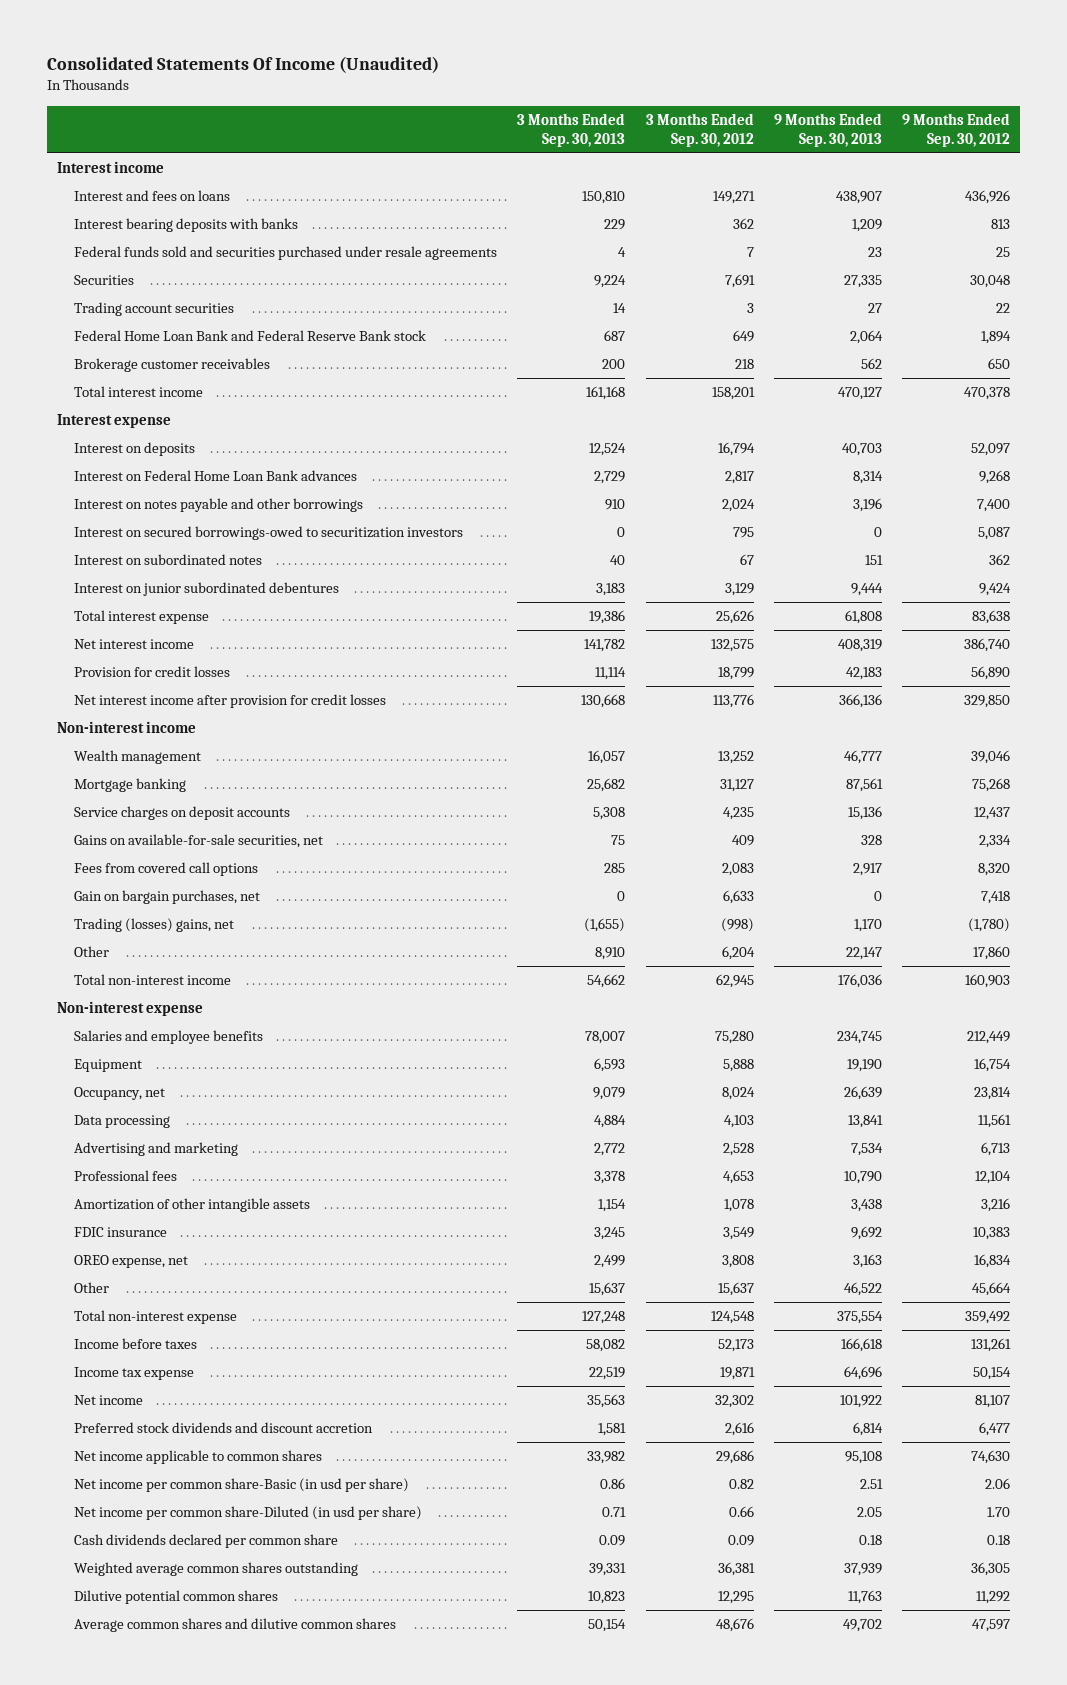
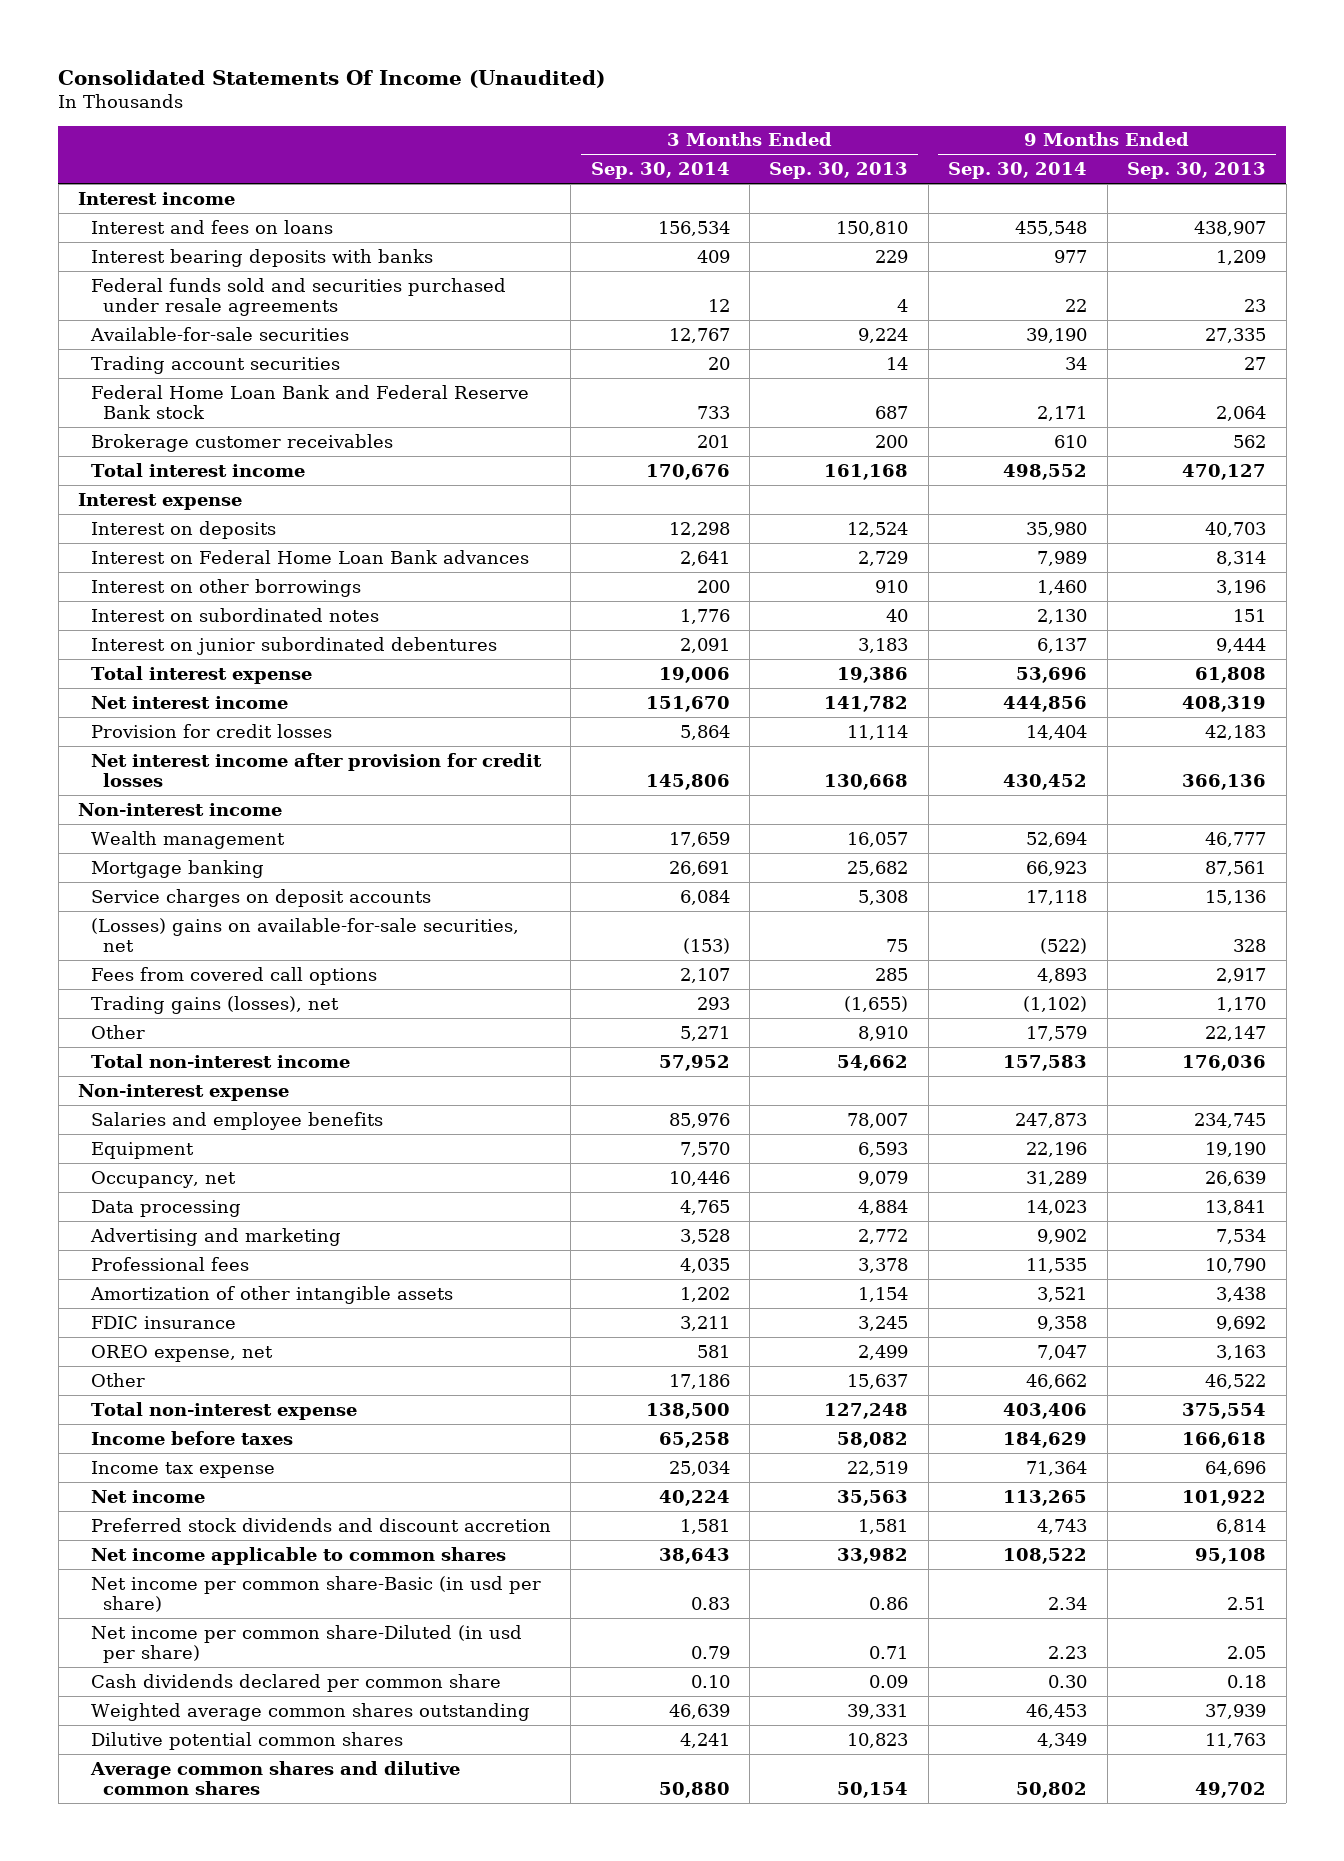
[645,112,754,148] 3 Months Ended Sep. 30, 2012 -> none
[902,112,1011,148] 9 Months Ended Sep. 30, 2012 -> none
none -> [590,162,730,180] Sep. 30, 2014
none -> [948,162,1088,180] Sep. 30, 2014
[74,275,135,286] Securities -> [89,326,349,341] Available-for-sale securities
[74,526,464,541] Interest on secured borrowings-owed to securitization investors -> none
[74,498,364,513] Interest on notes payable and other borrowings -> [90,578,361,597] Interest on other borrowings
[74,834,324,849] Gains on available-for-sale securities, net -> [90,917,519,953] (Losses) gains on available-for-sale securities, net
[74,890,261,905] Gain on bargain purchases, net -> none
[74,918,235,933] Trading (losses) gains, net -> [90,995,339,1014] Trading gains (losses), net

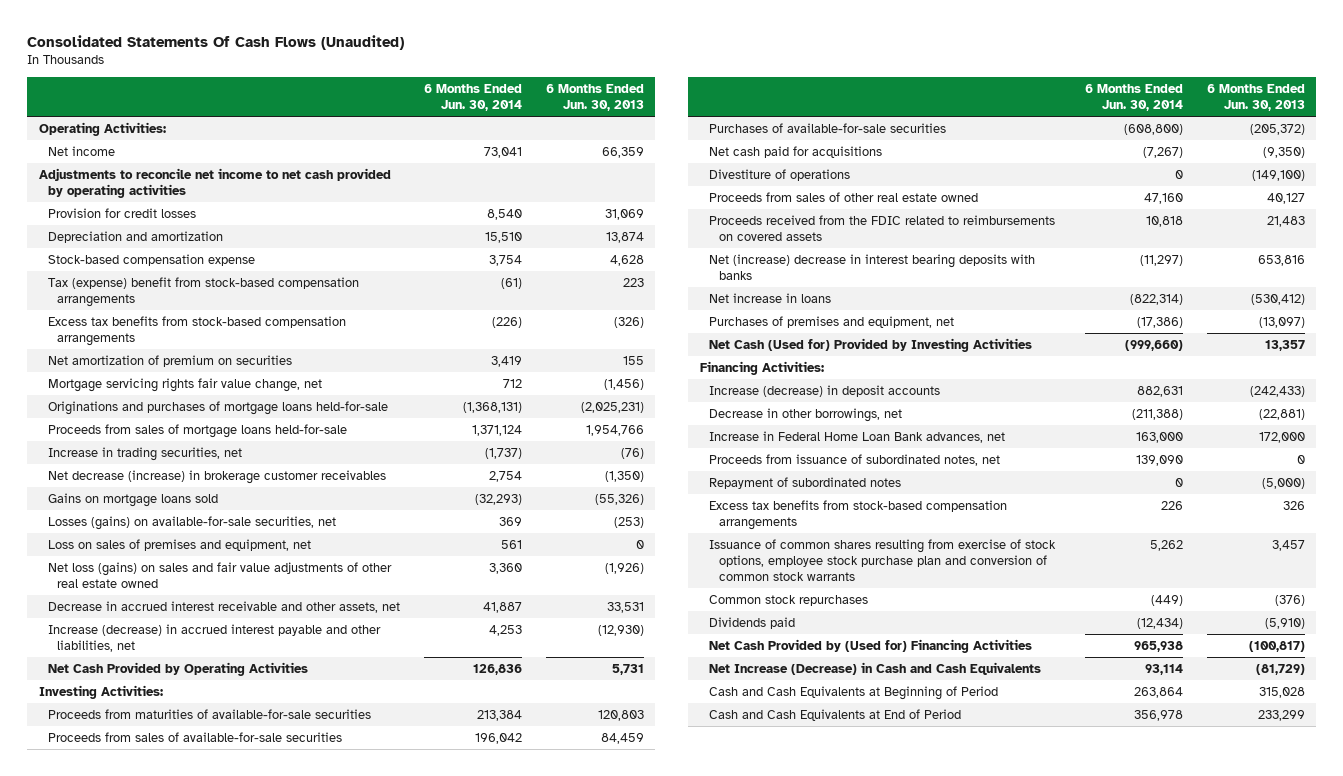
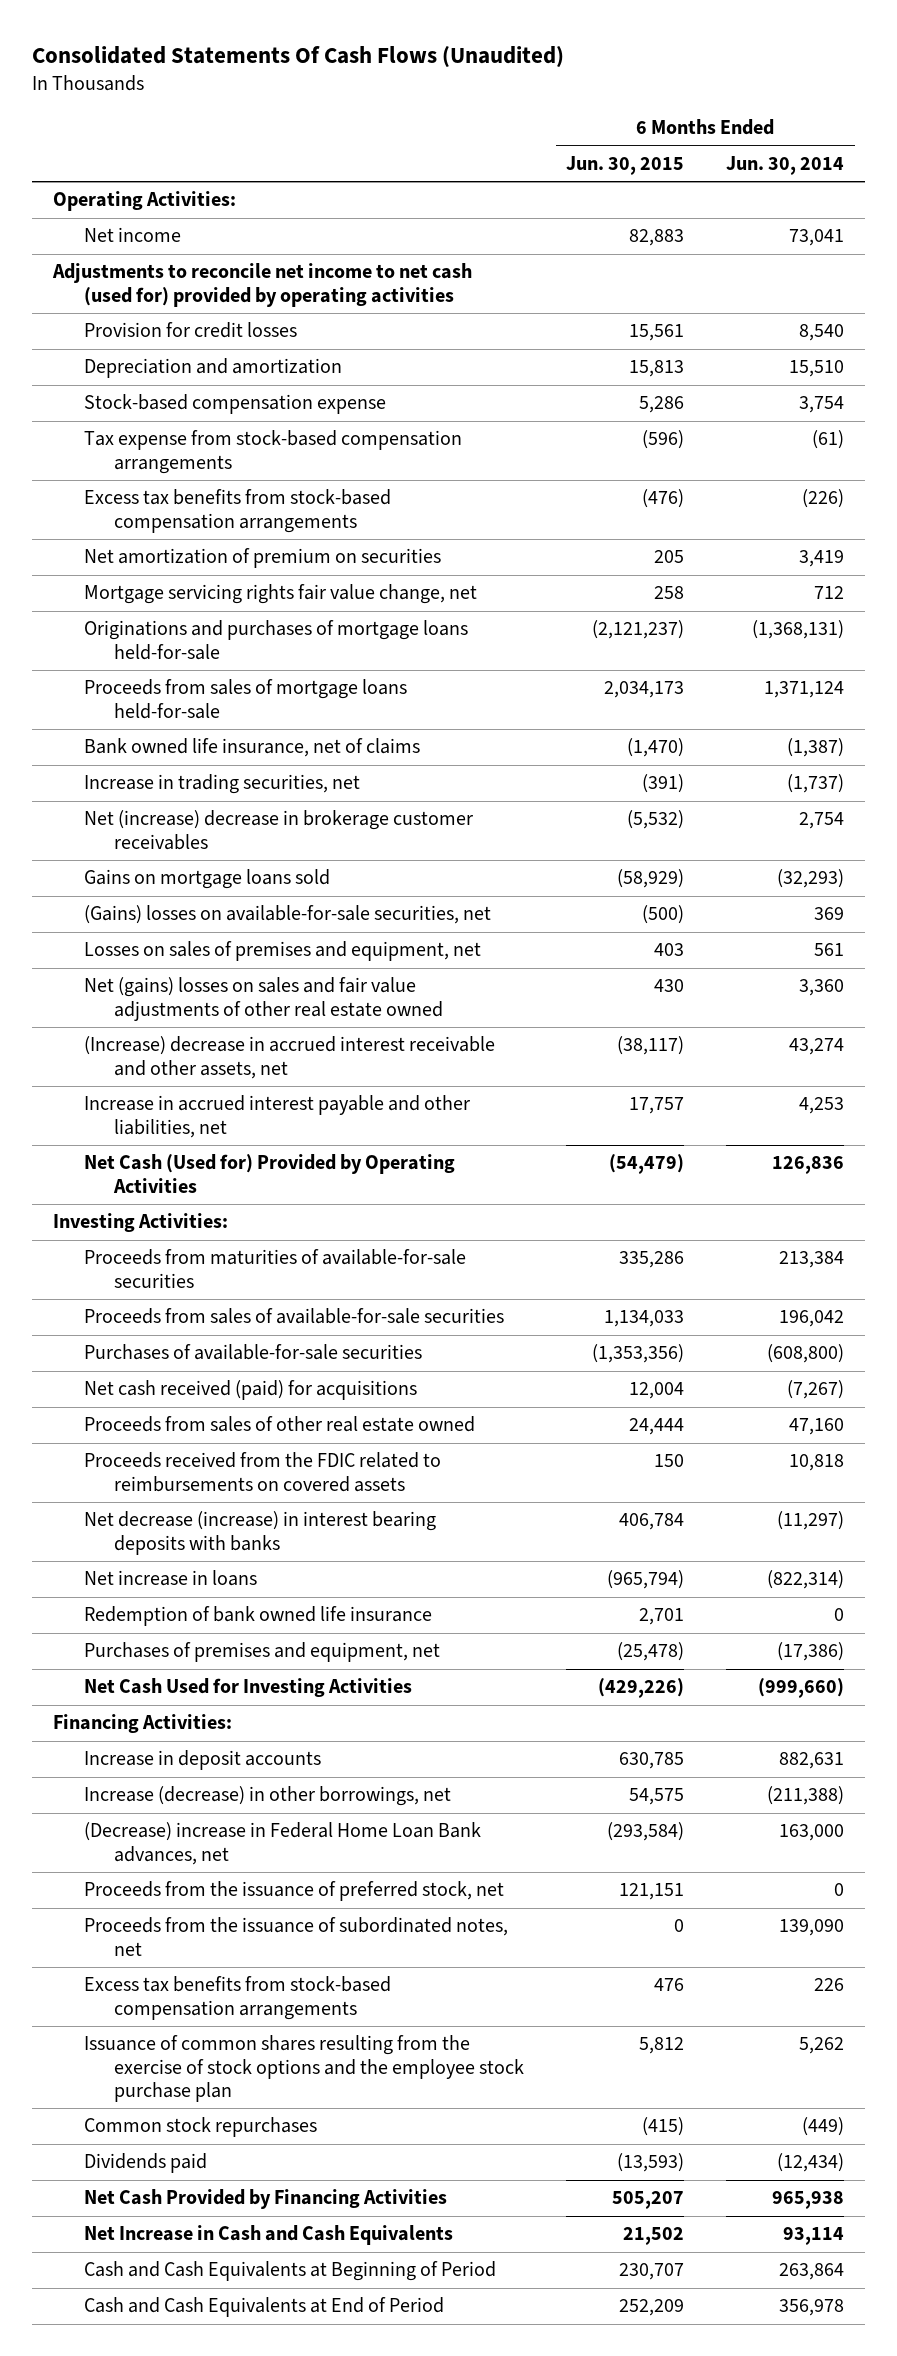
[545,83,644,112] 6 Months Ended Jun. 30, 2013 -> none
none -> [566,155,685,175] Jun. 30, 2015
[38,167,391,199] Adjustments to reconcile net income to net cash provided by operating activities -> [52,263,473,307] Adjustments to reconcile net income to net cash (used for) provided by operating activities
[48,276,360,308] Tax (expense) benefit from stock-based compensation arrangements -> [83,430,462,474] Tax expense from stock-based compensation arrangements
none -> [83,738,420,758] Bank owned life insurance, net of claims
[48,469,387,484] Net decrease (increase) in brokerage customer receivables -> [83,810,473,850] Net (increase) decrease in brokerage customer receivables
[48,515,337,530] Losses (gains) on available-for-sale securities, net -> [83,905,491,925] (Gains) losses on available-for-sale securities, net
[48,538,312,551] Loss on sales of premises and equipment, net -> [83,941,481,962] Losses on sales of premises and equipment, net
[48,561,393,589] Net loss (gains) on sales and fair value adjustments of other real estate owned -> [83,977,443,1021] Net (gains) losses on sales and fair value adjustments of other real estate owned
[48,600,401,613] Decrease in accrued interest receivable and other assets, net -> [83,1036,495,1079] (Increase) decrease in accrued interest receivable and other assets, net
[482,601,522,613] 41,887 -> [789,1038,845,1056] 43,274
[48,623,382,653] Increase (decrease) in accrued interest payable and other liabilities, net -> [83,1095,470,1138] Increase in accrued interest payable and other liabilities, net
[48,661,309,676] Net Cash Provided by Operating Activities -> [83,1154,455,1193] Net Cash (Used for) Provided by Operating Activities
[709,168,851,181] Divestiture of operations -> none
[709,145,883,158] Net cash paid for acquisitions -> [83,1380,417,1401] Net cash received (paid) for acquisitions
[709,253,1036,281] Net (increase) decrease in interest bearing deposits with banks -> [83,1511,436,1555] Net decrease (increase) in interest bearing deposits with banks
none -> [83,1606,432,1627] Redemption of bank owned life insurance
[709,337,1033,352] Net Cash (Used for) Provided by Investing Activities -> [83,1678,412,1698] Net Cash Used for Investing Activities
[709,476,902,489] Repayment of subordinated notes -> none
[709,384,941,397] Increase (decrease) in deposit accounts -> [83,1750,321,1771] Increase in deposit accounts
[709,407,903,422] Decrease in other borrowings, net -> [83,1786,451,1807] Increase (decrease) in other borrowings, net
[709,430,1006,443] Increase in Federal Home Loan Bank advances, net -> [83,1822,481,1865] (Decrease) increase in Federal Home Loan Bank advances, net
none -> [83,1881,504,1902] Proceeds from the issuance of preferred stock, net
[709,453,1001,466] Proceeds from issuance of subordinated notes, net -> [83,1917,508,1956] Proceeds from the issuance of subordinated notes, net
[709,538,1057,582] Issuance of common shares resulting from exercise of stock options, employee stock purchase plan and conversion of common stock warrants -> [83,2035,524,2102] Issuance of common shares resulting from the exercise of stock options and the employee stock purchase plan
[709,638,1033,653] Net Cash Provided by (Used for) Financing Activities -> [83,2189,447,2210] Net Cash Provided by Financing Activities
[709,661,1042,675] Net Increase (Decrease) in Cash and Cash Equivalents -> [83,2225,453,2246] Net Increase in Cash and Cash Equivalents

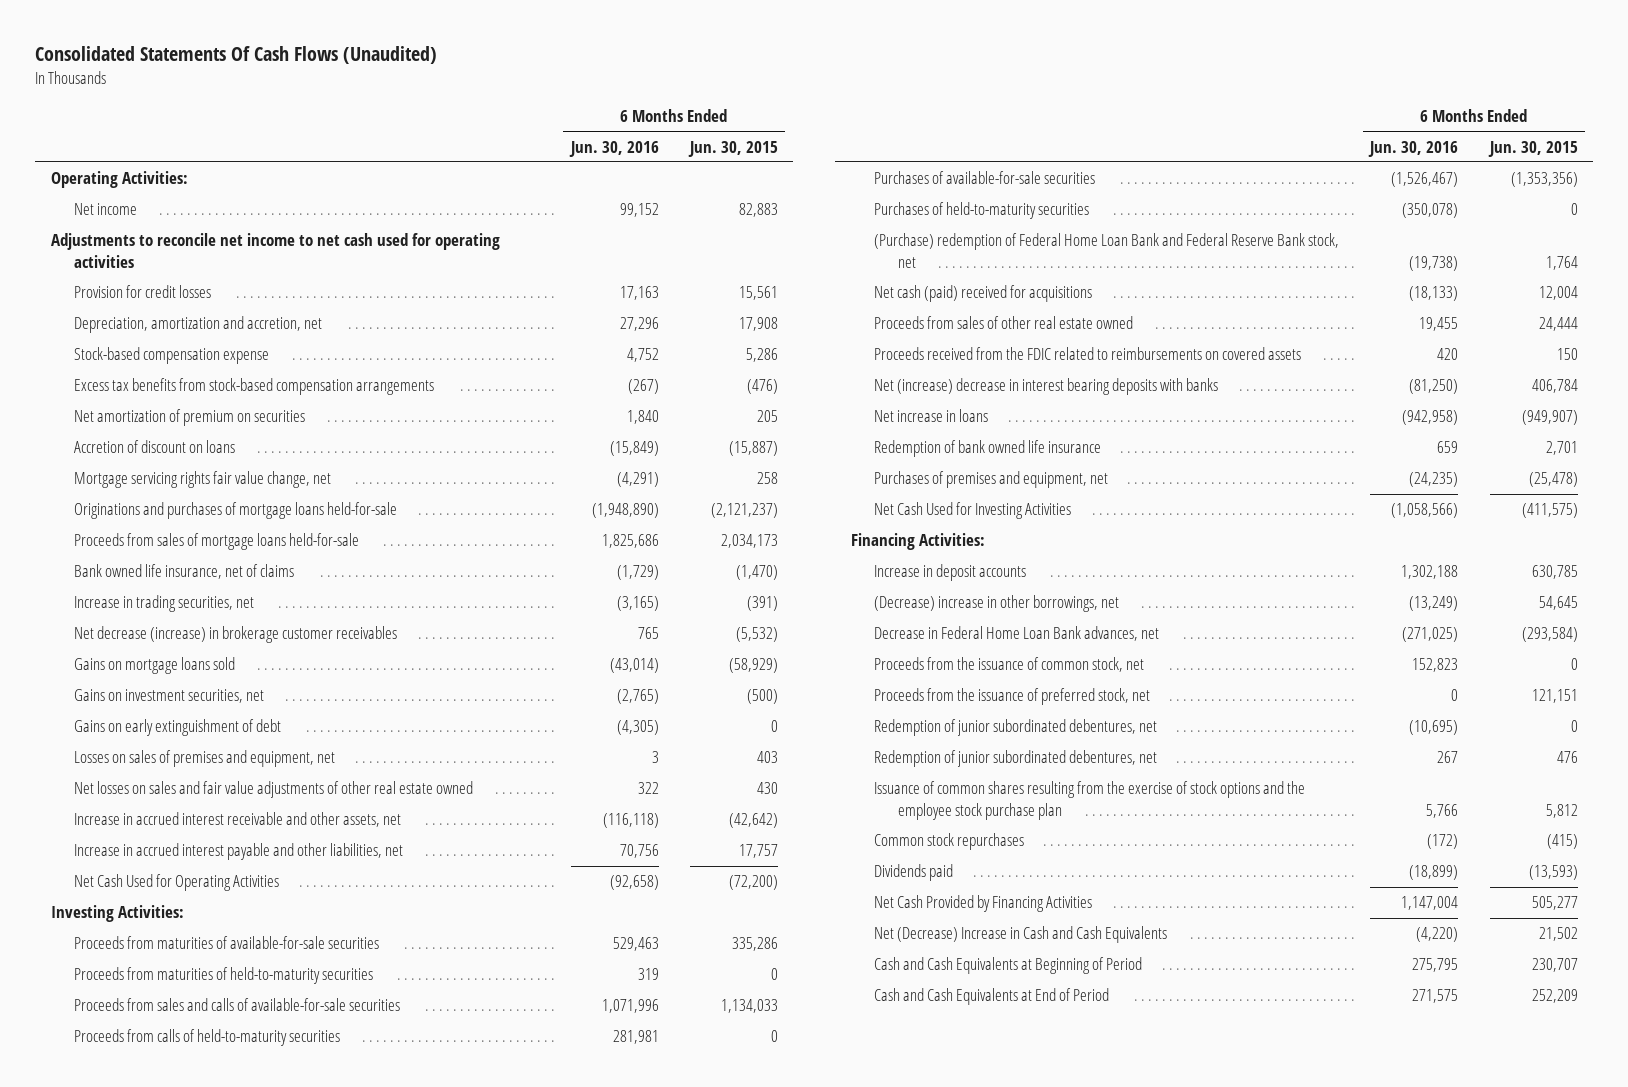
[726,155,845,175] Jun. 30, 2014 -> none
none -> [568,140,659,157] Jun. 30, 2016
[52,263,473,307] Adjustments to reconcile net income to net cash (used for) provided by operating activities -> [50,233,500,268] Adjustments to reconcile net income to net cash used for operating activities
[83,358,342,379] Depreciation and amortization -> [74,316,323,334] Depreciation, amortization and accretion, net
[629,360,685,378] 15,813 -> [738,317,778,332] 17,908
[83,430,462,474] Tax expense from stock-based compensation arrangements -> none
none -> [74,440,236,454] Accretion of discount on loans
[83,810,473,850] Net (increase) decrease in brokerage customer receivables -> [74,626,398,644] Net decrease (increase) in brokerage customer receivables
[83,905,491,925] (Gains) losses on available-for-sale securities, net -> [74,689,265,704] Gains on investment securities, net
none -> [74,719,282,737] Gains on early extinguishment of debt
[83,977,443,1021] Net (gains) losses on sales and fair value adjustments of other real estate owned -> [74,781,474,799] Net losses on sales and fair value adjustments of other real estate owned
[83,1036,495,1079] (Increase) decrease in accrued interest receivable and other assets, net -> [74,812,402,828] Increase in accrued interest receivable and other assets, net
[617,1036,685,1056] (38,117) -> [728,813,778,829] (42,642)
[83,1154,455,1193] Net Cash (Used for) Provided by Operating Activities -> [74,874,280,892] Net Cash Used for Operating Activities
[609,1154,685,1175] (54,479) -> [728,875,778,891] (72,200)
none -> [74,967,374,985] Proceeds from maturities of held-to-maturity securities
[83,1308,504,1325] Proceeds from sales of available-for-sale securities -> [74,998,401,1012] Proceeds from sales and calls of available-for-sale securities
none -> [74,1029,341,1047] Proceeds from calls of held-to-maturity securities
none -> [874,202,1090,220] Purchases of held-to-maturity securities
none -> [874,233,1340,268] (Purchase) redemption of Federal Home Loan Bank and Federal Reserve Bank stock, net
[83,1380,417,1401] Net cash received (paid) for acquisitions -> [874,285,1093,303] Net cash (paid) received for acquisitions
[83,1511,436,1555] Net decrease (increase) in interest bearing deposits with banks -> [874,378,1219,396] Net (increase) decrease in interest bearing deposits with banks
[607,1570,685,1590] (965,794) -> [1521,410,1578,426] (949,907)
[598,1678,685,1699] (429,226) -> [1521,503,1578,519] (411,575)
[83,1786,451,1807] Increase (decrease) in other borrowings, net -> [874,595,1120,613] (Decrease) increase in other borrowings, net
[629,1788,685,1806] 54,575 -> [1538,596,1578,611] 54,645
[83,1822,481,1865] (Decrease) increase in Federal Home Loan Bank advances, net -> [874,626,1160,642] Decrease in Federal Home Loan Bank advances, net
none -> [874,657,1145,673] Proceeds from the issuance of common stock, net
[83,1917,508,1956] Proceeds from the issuance of subordinated notes, net -> none
none -> [874,719,1158,737] Redemption of junior subordinated debentures, net
[83,1976,391,2020] Excess tax benefits from stock-based compensation arrangements -> [874,750,1158,768] Redemption of junior subordinated debentures, net
[612,2191,685,2210] 505,207 -> [1531,896,1578,911] 505,277
[83,2225,453,2246] Net Increase in Cash and Cash Equivalents -> [874,926,1168,944] Net (Decrease) Increase in Cash and Cash Equivalents

